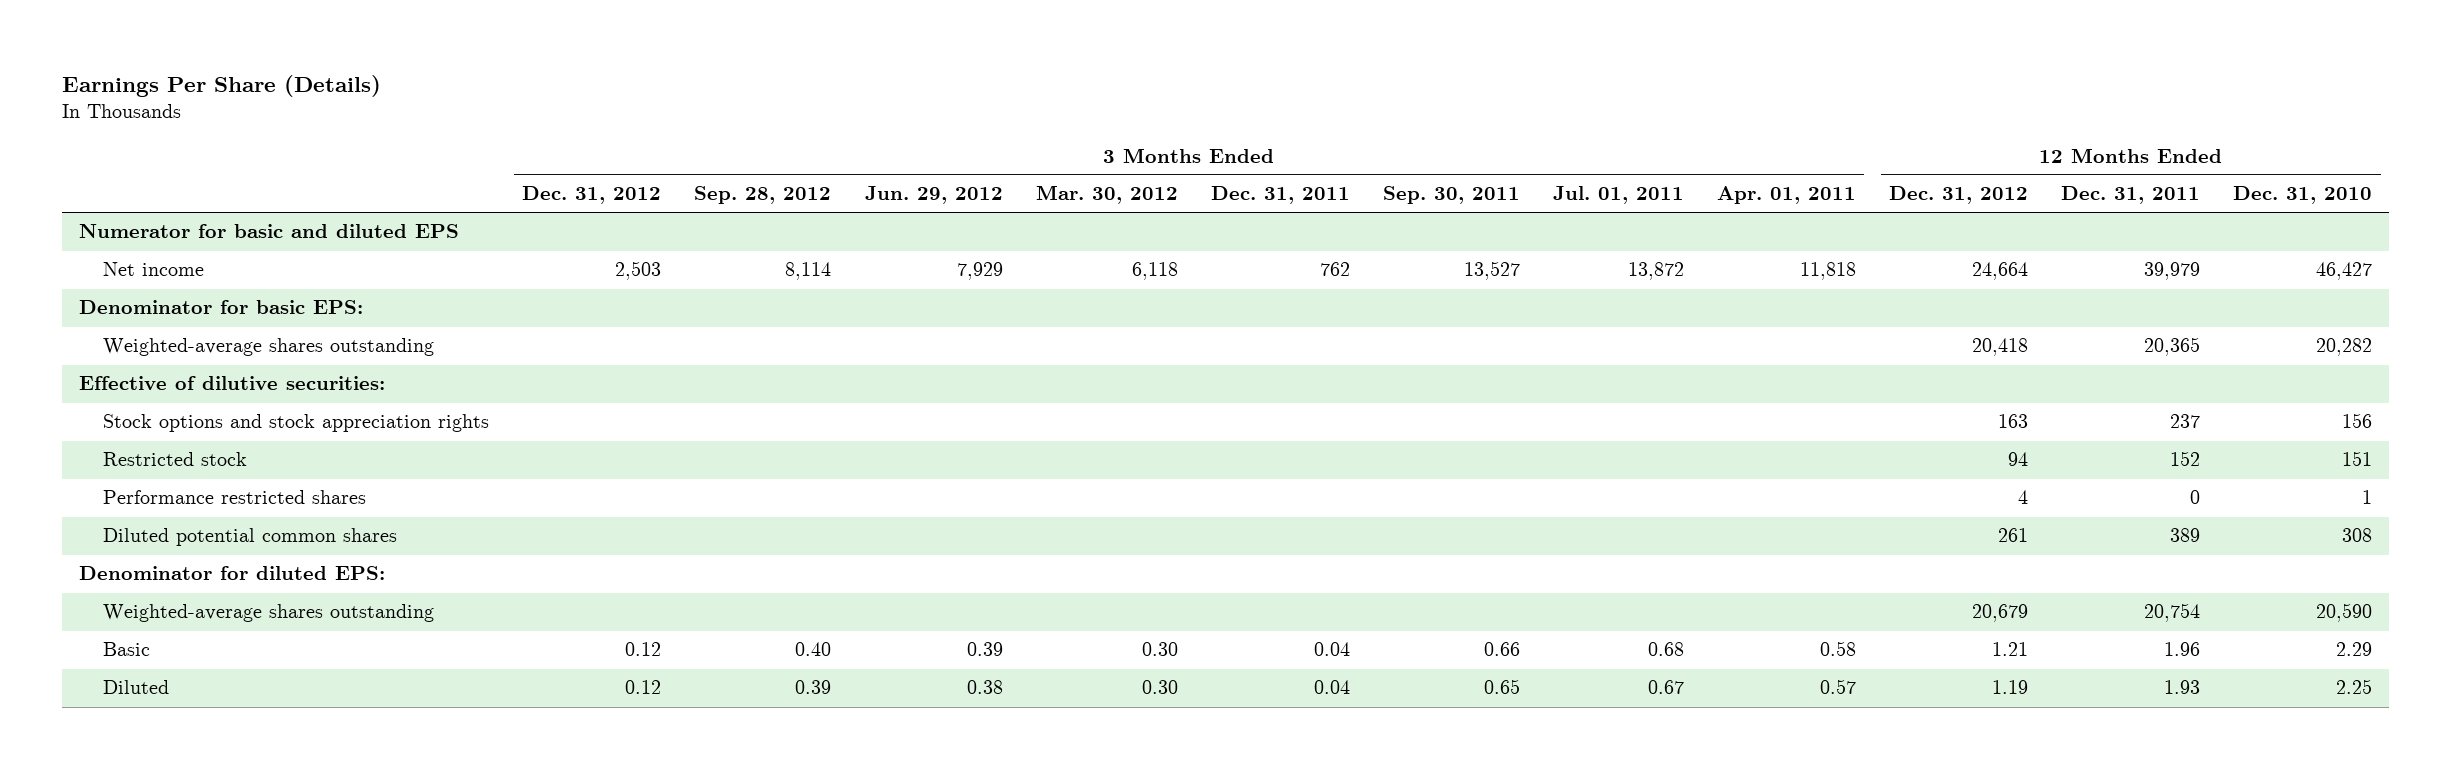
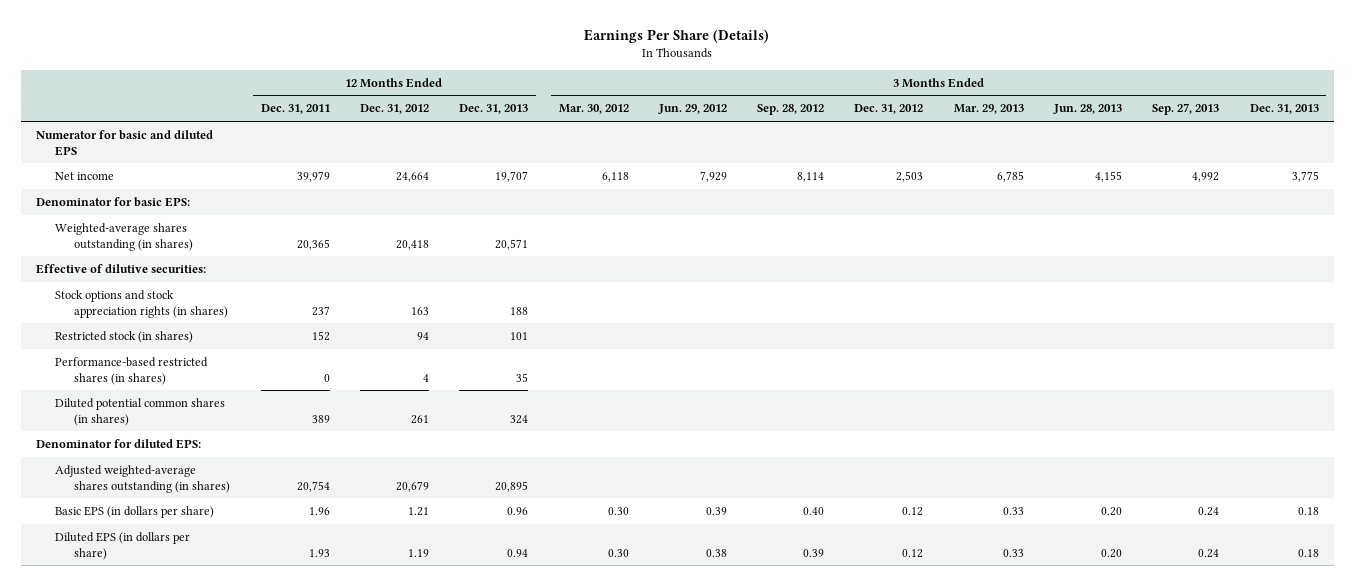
[1210,186,1350,205] Dec. 31, 2011 -> none
[1382,186,1520,205] Sep. 30, 2011 -> none
[1552,186,1684,205] Jul. 01, 2011 -> none
[1717,186,1857,205] Apr. 01, 2011 -> none
[2233,186,2373,205] Dec. 31, 2010 -> none
none -> [459,104,529,115] Dec. 31, 2013
none -> [953,104,1024,115] Mar. 29, 2013
none -> [1053,104,1123,115] Jun. 28, 2013
none -> [1152,103,1220,116] Sep. 27, 2013
none -> [1249,104,1319,115] Dec. 31, 2013
[103,338,435,357] Weighted-average shares outstanding -> [55,222,194,251] Weighted-average shares outstanding (in shares)
[103,414,490,433] Stock options and stock appreciation rights -> [55,289,229,318] Stock options and stock appreciation rights (in shares)
[103,452,248,467] Restricted stock -> [55,330,194,343] Restricted stock (in shares)
[103,490,367,505] Performance restricted shares -> [55,356,209,385] Performance-based restricted shares (in shares)
[103,528,398,547] Diluted potential common shares -> [55,397,226,426] Diluted potential common shares (in shares)
[103,604,435,623] Weighted-average shares outstanding -> [55,464,231,493] Adjusted weighted-average shares outstanding (in shares)
[103,642,151,657] Basic -> [55,505,215,518] Basic EPS (in dollars per share)
[103,680,170,695] Diluted -> [55,531,191,560] Diluted EPS (in dollars per share)

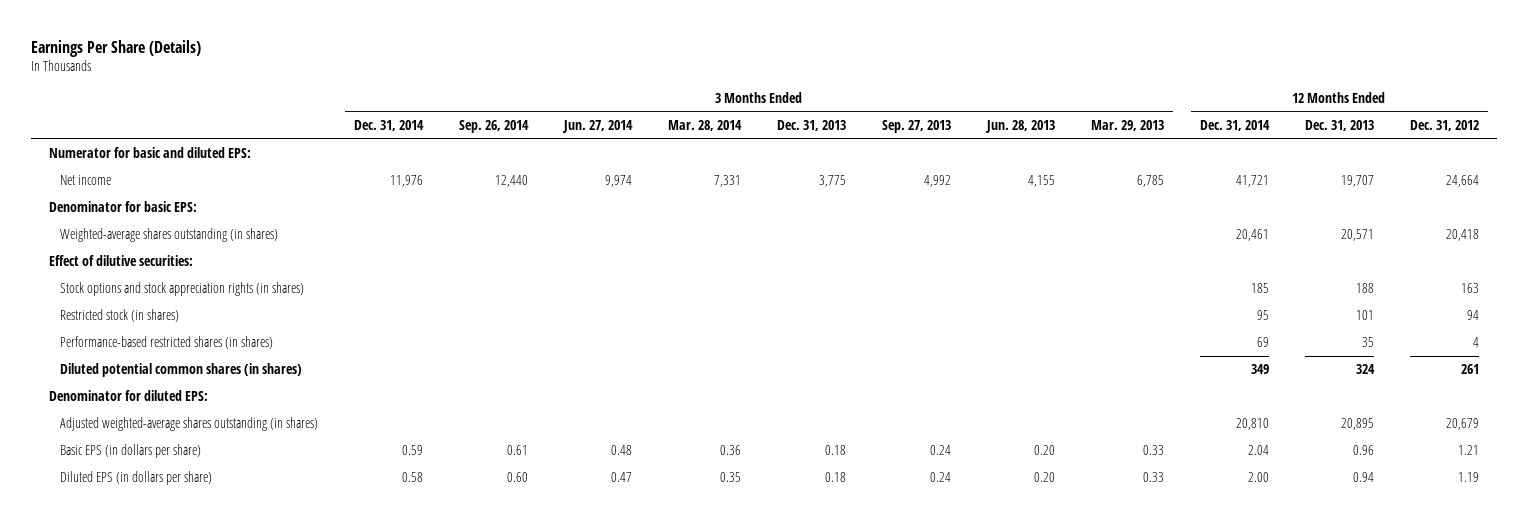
[260,104,330,115] Dec. 31, 2011 -> none
[558,104,629,115] Mar. 30, 2012 -> none
[657,104,727,115] Jun. 29, 2012 -> none
[757,104,825,116] Sep. 28, 2012 -> none
[854,104,924,115] Dec. 31, 2012 -> none
none -> [354,119,425,131] Dec. 31, 2014
none -> [459,119,530,133] Sep. 26, 2014
none -> [562,119,634,133] Jun. 27, 2014
none -> [668,119,743,131] Mar. 28, 2014
none -> [1199,119,1270,131] Dec. 31, 2014
[36,129,214,156] Numerator for basic and diluted EPS -> [49,147,252,159] Numerator for basic and diluted EPS:
[36,263,207,274] Effective of dilutive securities: -> [49,255,194,267] Effect of dilutive securities:

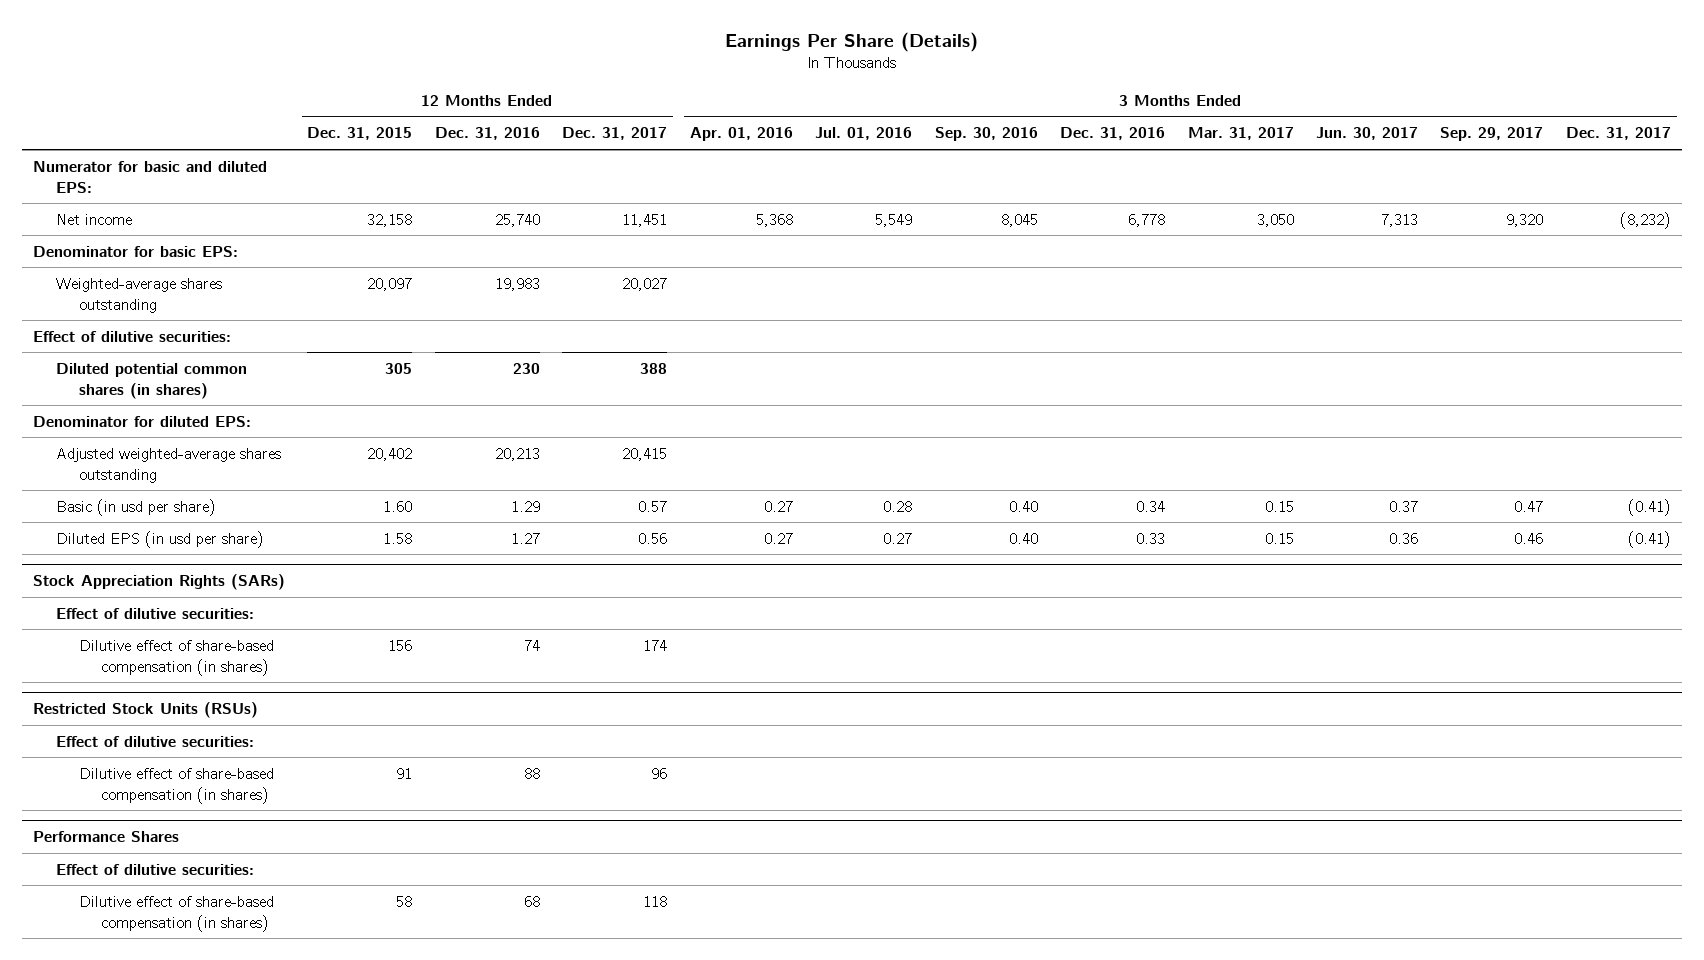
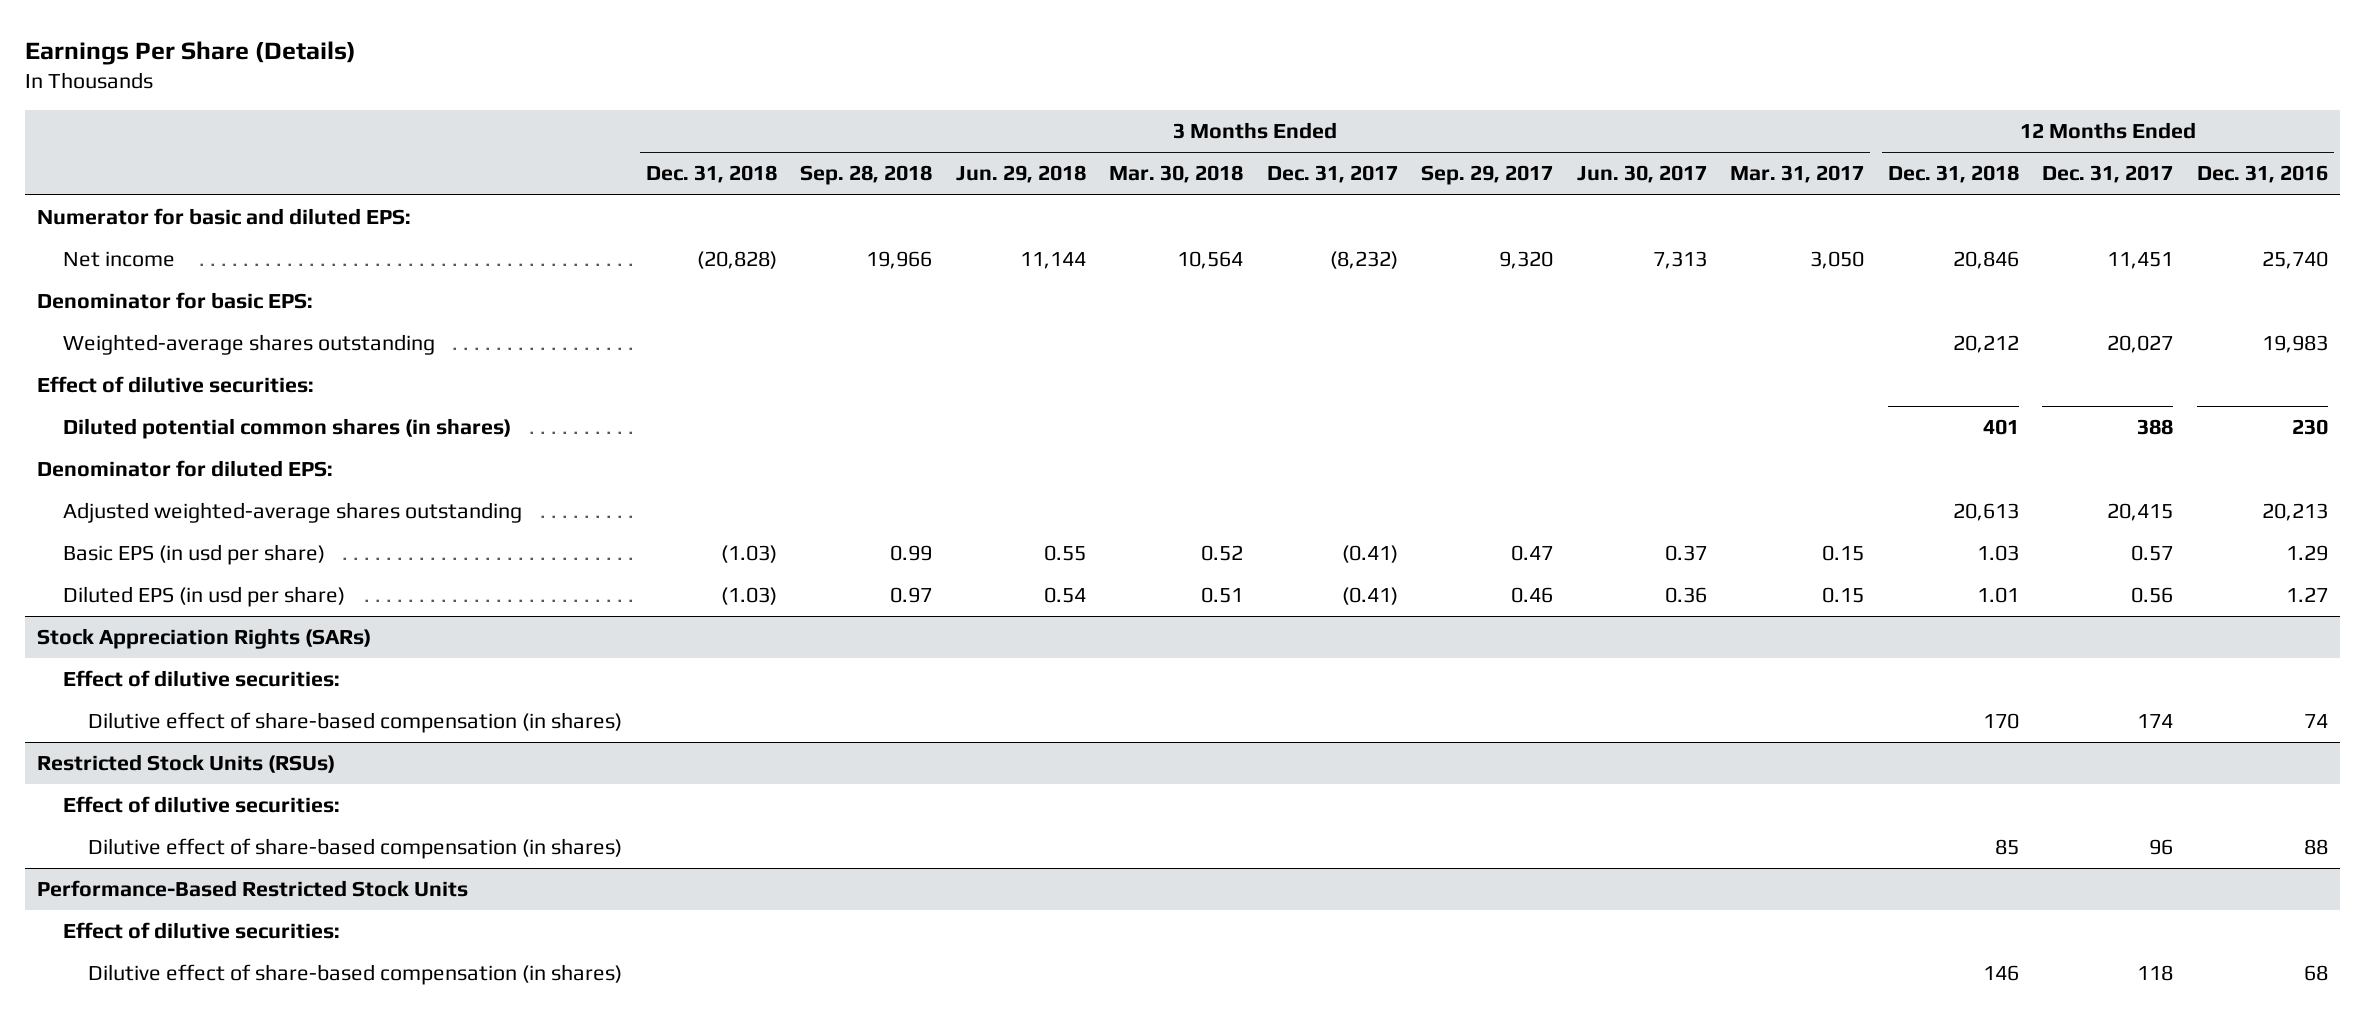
[307,127,413,141] Dec. 31, 2015 -> none
[689,127,793,142] Apr. 01, 2016 -> none
[815,127,913,141] Jul. 01, 2016 -> none
[934,127,1038,142] Sep. 30, 2016 -> none
[1060,127,1166,141] Dec. 31, 2016 -> none
none -> [645,165,777,184] Dec. 31, 2018
none -> [800,165,933,186] Sep. 28, 2018
none -> [955,165,1086,184] Jun. 29, 2018
none -> [1109,165,1244,184] Mar. 30, 2018
none -> [1887,165,2019,184] Dec. 31, 2018
[55,498,216,516] Basic (in usd per share) -> [62,544,325,566] Basic EPS (in usd per share)
[32,831,179,843] Performance Shares -> [36,880,468,898] Performance-Based Restricted Stock Units

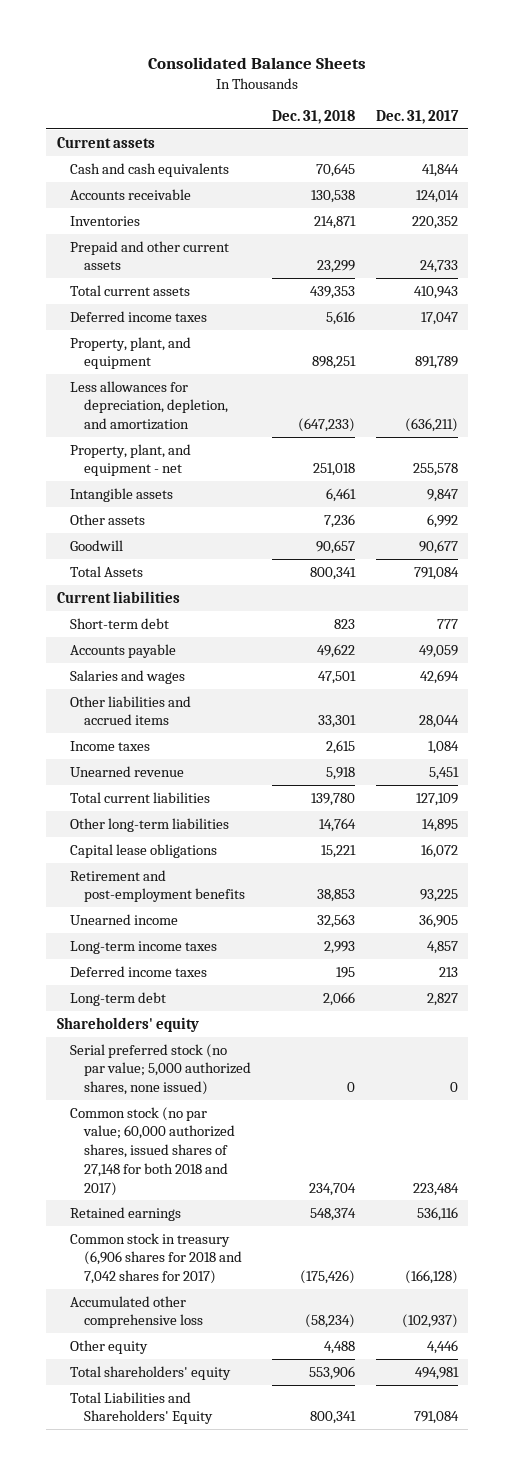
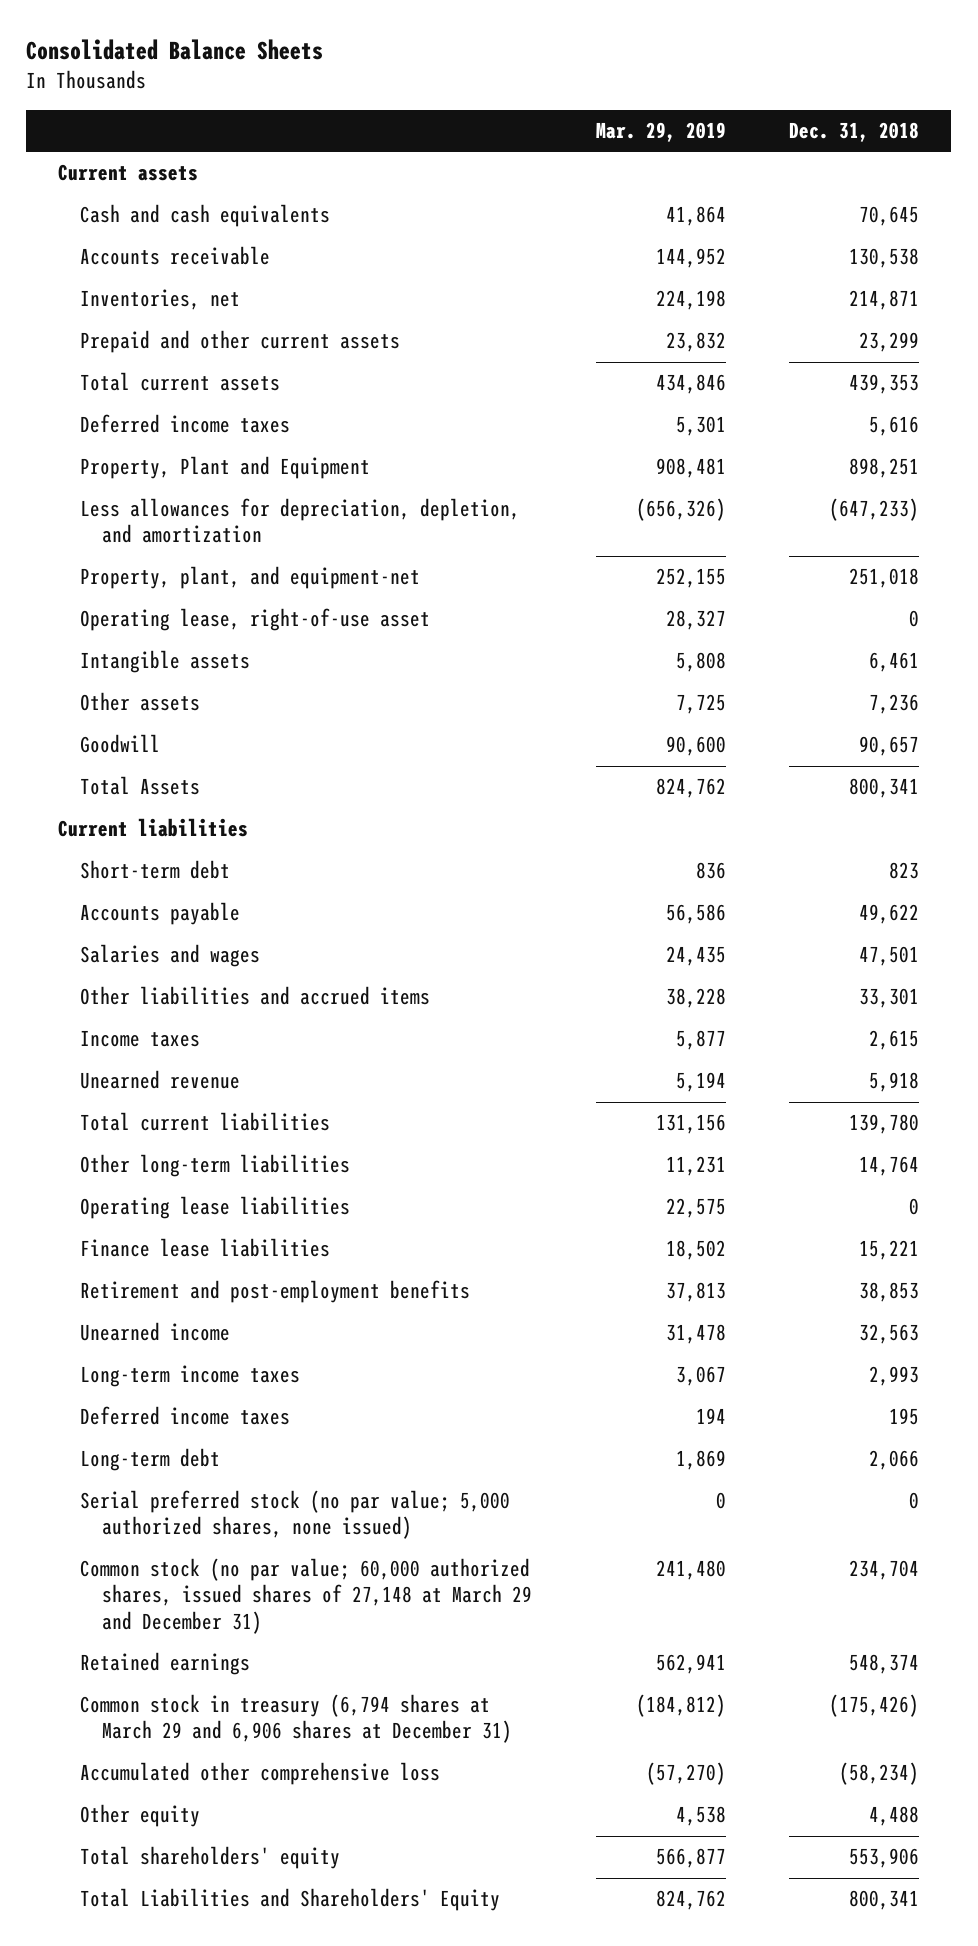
[375,109,459,124] Dec. 31, 2017 -> none
none -> [595,121,726,142] Mar. 29, 2019
[70,215,141,226] Inventories -> [80,289,241,311] Inventories, net
[70,336,192,370] Property, plant, and equipment -> [80,456,371,480] Property, Plant and Equipment
[70,443,192,477] Property, plant, and equipment - net -> [80,566,421,590] Property, plant, and equipment-net
none -> [80,608,431,632] Operating lease, right-of-use asset
none -> [80,1196,351,1220] Operating lease liabilities
[70,843,218,858] Capital lease obligations -> [80,1238,331,1258] Finance lease liabilities
[56,1016,199,1032] Shareholders' equity -> none
[70,1106,235,1196] Common stock (no par value; 60,000 authorized shares, issued shares of 27,148 for both 2018 and 2017) -> [80,1558,533,1634] Common stock (no par value; 60,000 authorized shares, issued shares of 27,148 at March 29 and December 31)
[70,1232,242,1285] Common stock in treasury (6,906 shares for 2018 and 7,042 shares for 2017) -> [80,1694,513,1744] Common stock in treasury (6,794 shares at March 29 and 6,906 shares at December 31)

